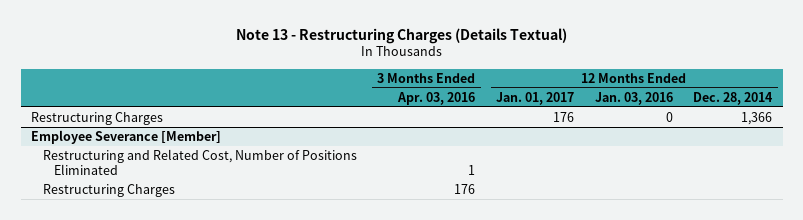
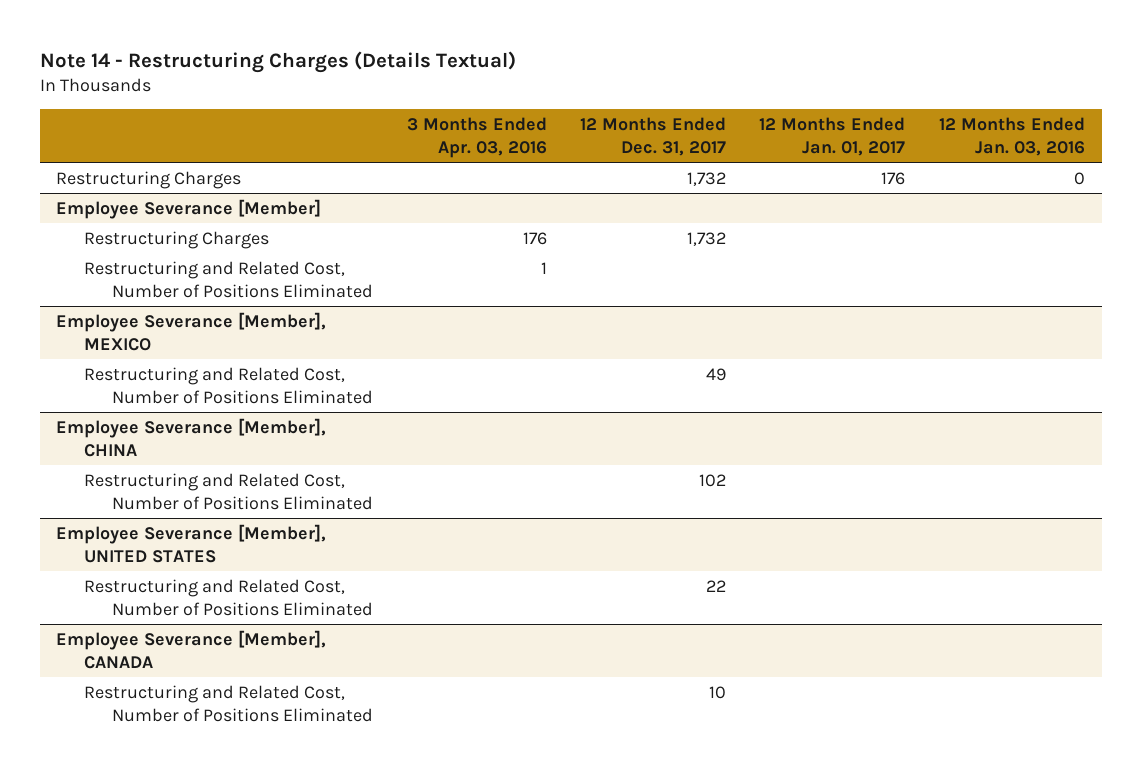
[235,27,567,44] Note 13 - Restructuring Charges (Details Textual) -> [39,51,516,74] Note 14 - Restructuring Charges (Details Textual)
[693,91,774,105] Dec. 28, 2014 -> none
none -> [579,116,726,156] 12 Months Ended Dec. 31, 2017
[42,148,357,175] Restructuring and Related Cost, Number of Positions Eliminated -> [84,260,374,298] Restructuring and Related Cost, Number of Positions Eliminated
none -> [56,311,327,351] Employee Severance [Member], MEXICO
none -> [84,366,374,404] Restructuring and Related Cost, Number of Positions Eliminated
none -> [56,417,327,457] Employee Severance [Member], CHINA
none -> [84,472,374,510] Restructuring and Related Cost, Number of Positions Eliminated
none -> [56,523,327,563] Employee Severance [Member], UNITED STATES
none -> [84,578,374,616] Restructuring and Related Cost, Number of Positions Eliminated
none -> [56,629,327,669] Employee Severance [Member], CANADA
none -> [84,684,374,722] Restructuring and Related Cost, Number of Positions Eliminated

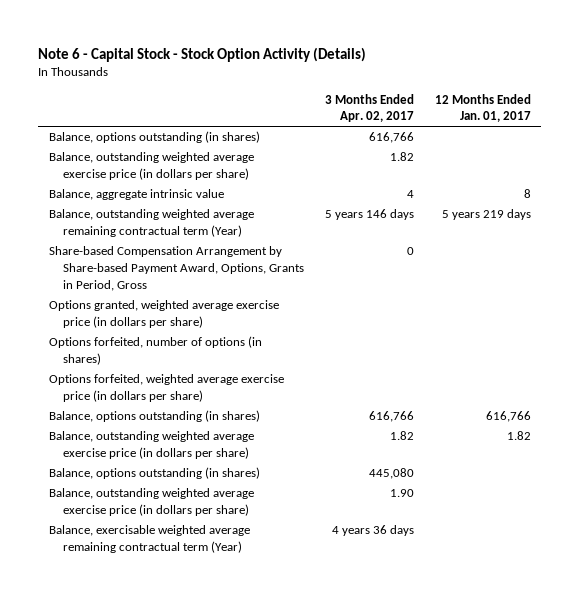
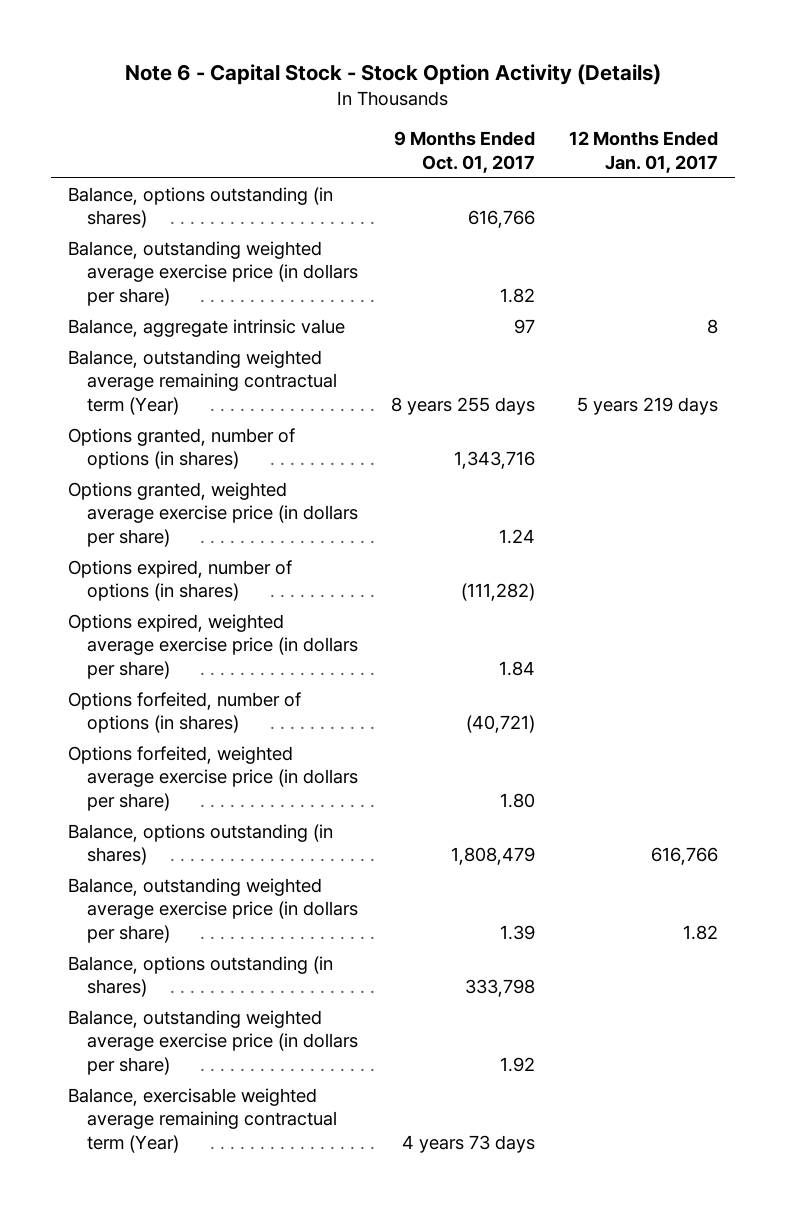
[324,93,414,123] 3 Months Ended Apr. 02, 2017 -> none
none -> [394,131,536,173] 9 Months Ended Oct. 01, 2017
[48,246,305,291] Share-based Compensation Arrangement by Share-based Payment Award, Options, Grants in Period, Gross -> [68,428,296,470] Options granted, number of options (in shares)
none -> [68,560,293,602] Options expired, number of options (in shares)
none -> [68,614,358,679] Options expired, weighted average exercise price (in dollars per share)

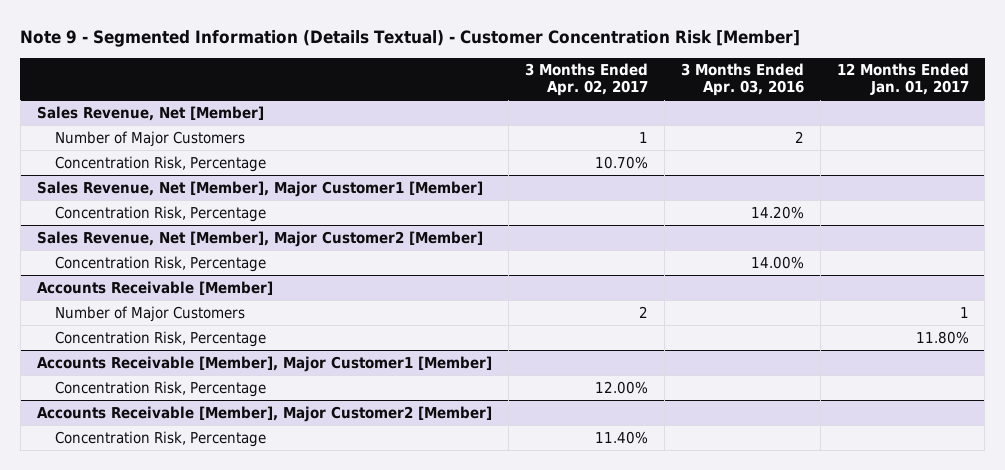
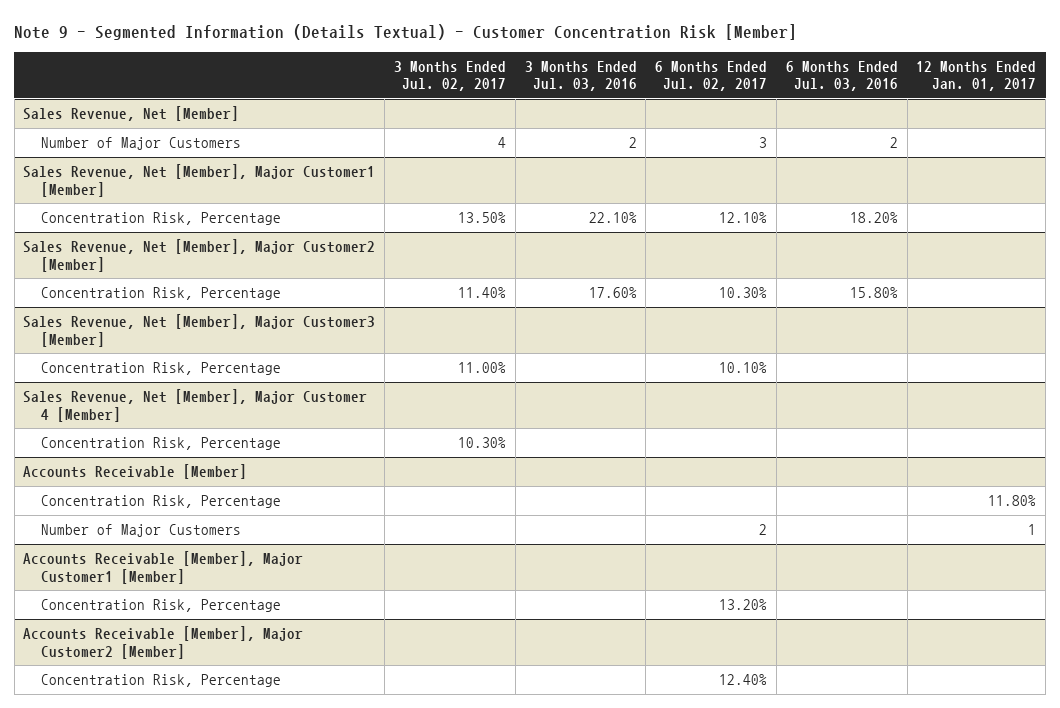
[524,63,648,97] 3 Months Ended Apr. 02, 2017 -> none
[680,63,804,97] 3 Months Ended Apr. 03, 2016 -> none
none -> [393,60,506,92] 3 Months Ended Jul. 02, 2017
none -> [524,60,637,92] 3 Months Ended Jul. 03, 2016
none -> [655,60,768,92] 6 Months Ended Jul. 02, 2017
none -> [785,60,898,92] 6 Months Ended Jul. 03, 2016
[54,155,266,172] Concentration Risk, Percentage -> none
none -> [23,314,376,347] Sales Revenue, Net [Member], Major Customer3 [Member]
none -> [41,362,282,376] Concentration Risk, Percentage
none -> [23,389,368,422] Sales Revenue, Net [Member], Major Customer 4 [Member]
none -> [41,437,282,451] Concentration Risk, Percentage
[54,305,245,322] Number of Major Customers -> [41,524,242,538] Number of Major Customers

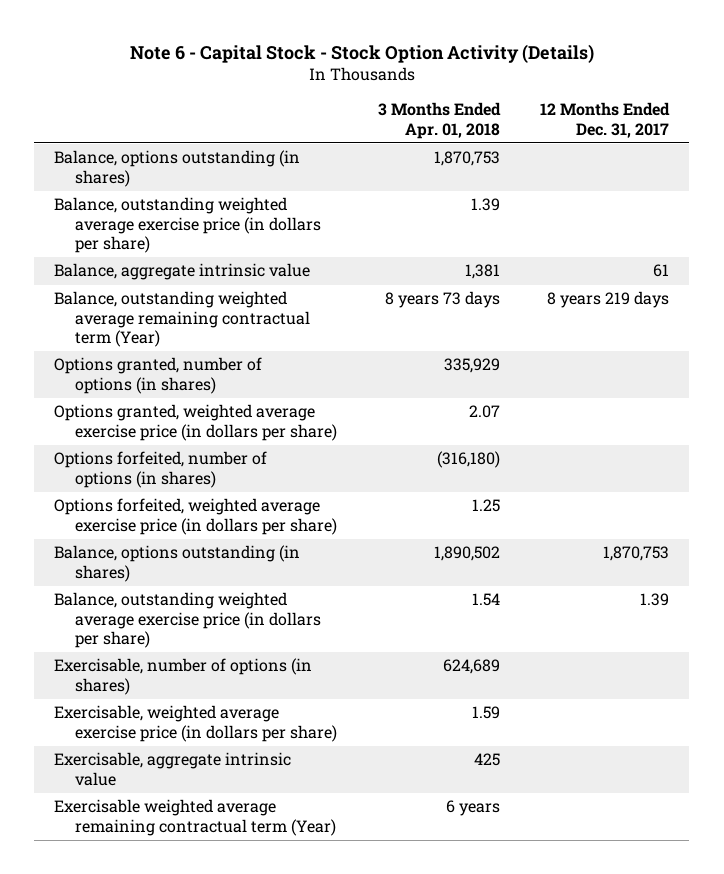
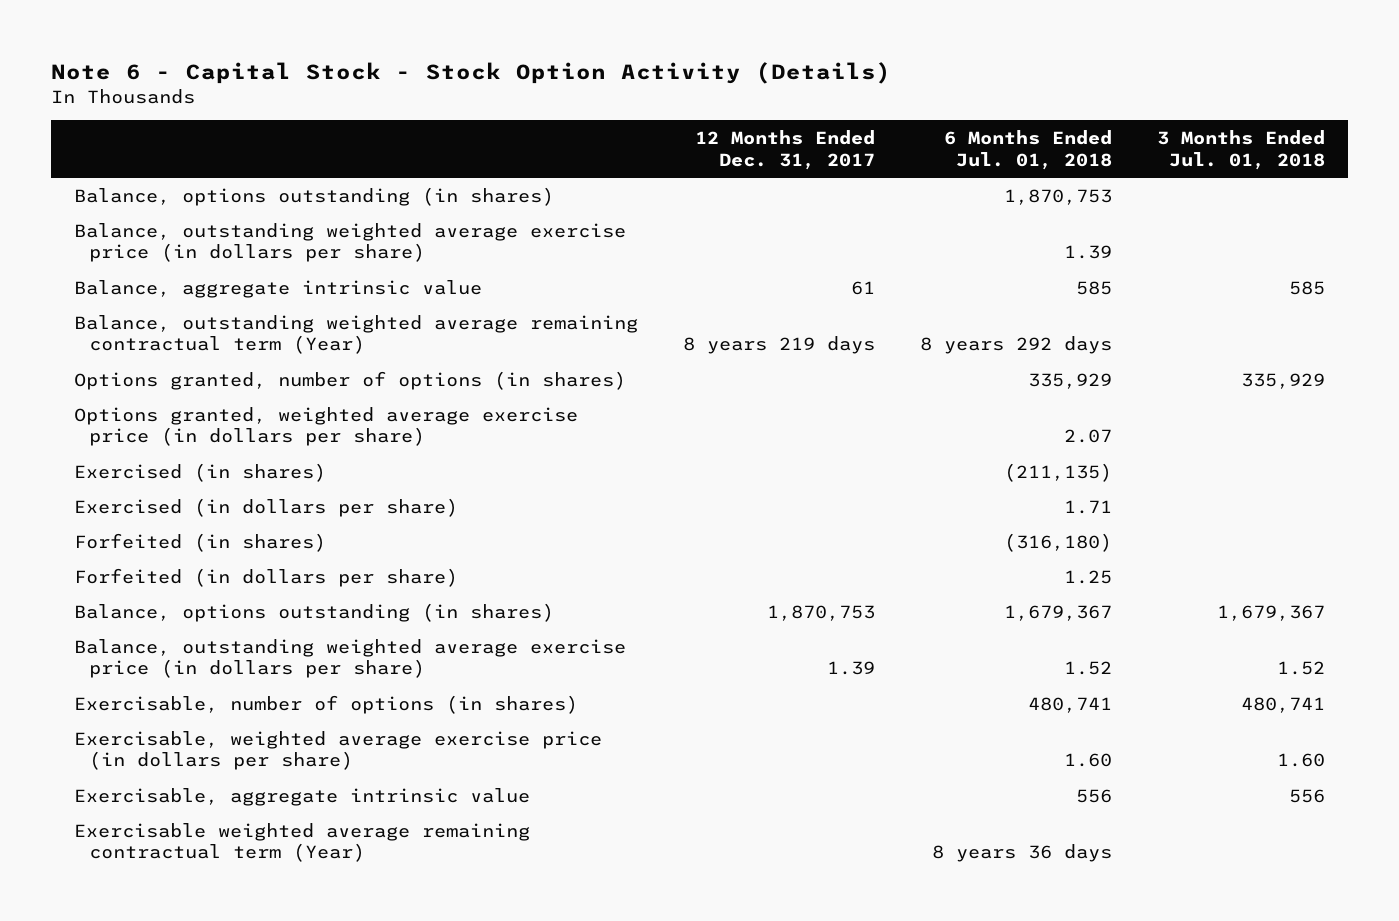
[377,102,501,139] 3 Months Ended Apr. 01, 2018 -> none
none -> [944,130,1113,170] 6 Months Ended Jul. 01, 2018
none -> [1157,130,1326,170] 3 Months Ended Jul. 01, 2018
none -> [73,462,326,482] Exercised (in shares)
none -> [73,497,458,517] Exercised (in dollars per share)
[54,451,268,488] Options forfeited, number of options (in shares) -> [73,532,326,552] Forfeited (in shares)
[54,498,338,535] Options forfeited, weighted average exercise price (in dollars per share) -> [73,567,458,587] Forfeited (in dollars per share)

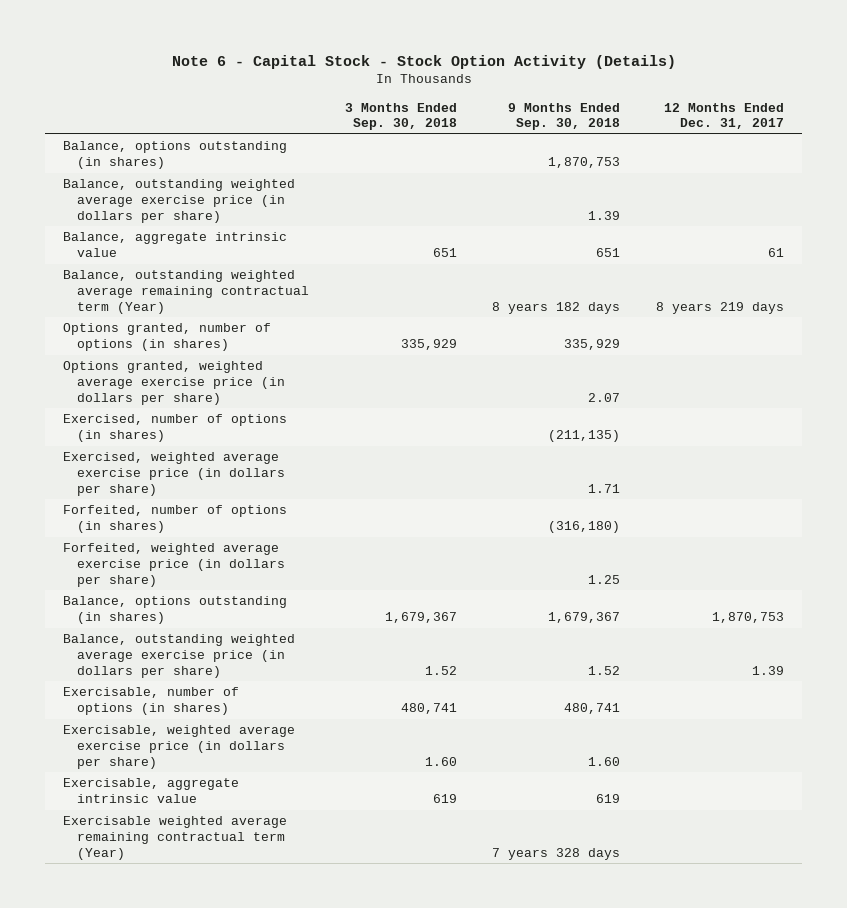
[944,130,1113,170] 6 Months Ended Jul. 01, 2018 -> none
[1157,130,1326,170] 3 Months Ended Jul. 01, 2018 -> none
none -> [344,102,457,131] 3 Months Ended Sep. 30, 2018
none -> [508,102,621,131] 9 Months Ended Sep. 30, 2018
[73,462,326,482] Exercised (in shares) -> [63,414,288,442] Exercised, number of options (in shares)
[73,497,458,517] Exercised (in dollars per share) -> [63,452,286,496] Exercised, weighted average exercise price (in dollars per share)
[73,532,326,552] Forfeited (in shares) -> [63,505,288,533] Forfeited, number of options (in shares)
[73,567,458,587] Forfeited (in dollars per share) -> [63,543,286,587] Forfeited, weighted average exercise price (in dollars per share)

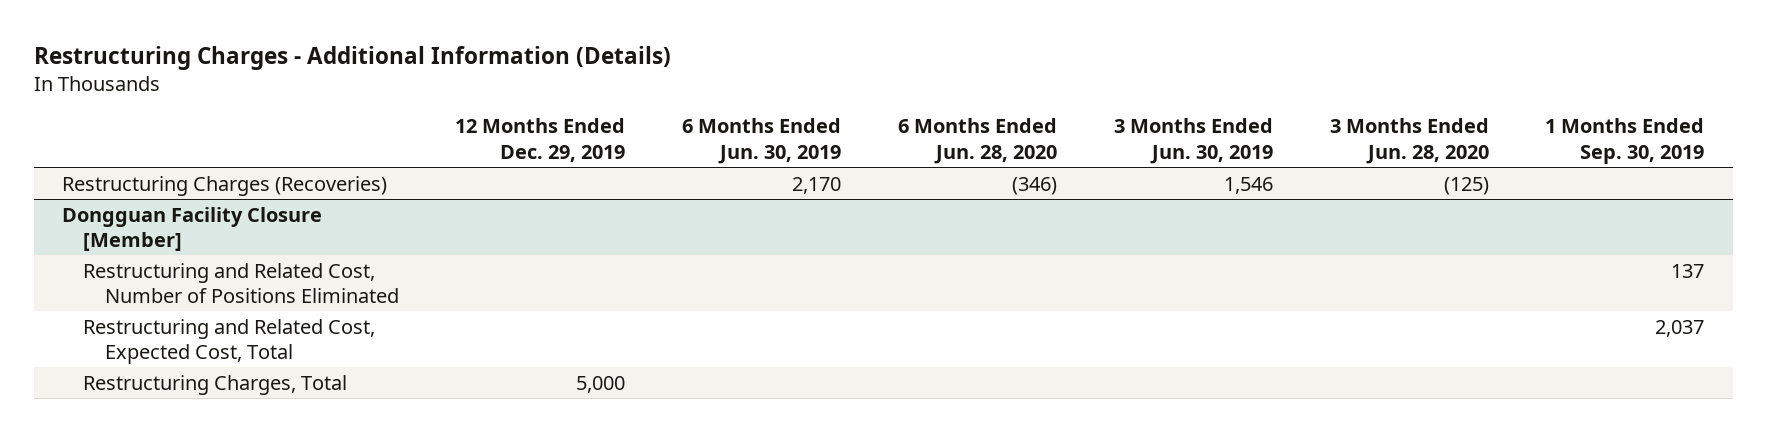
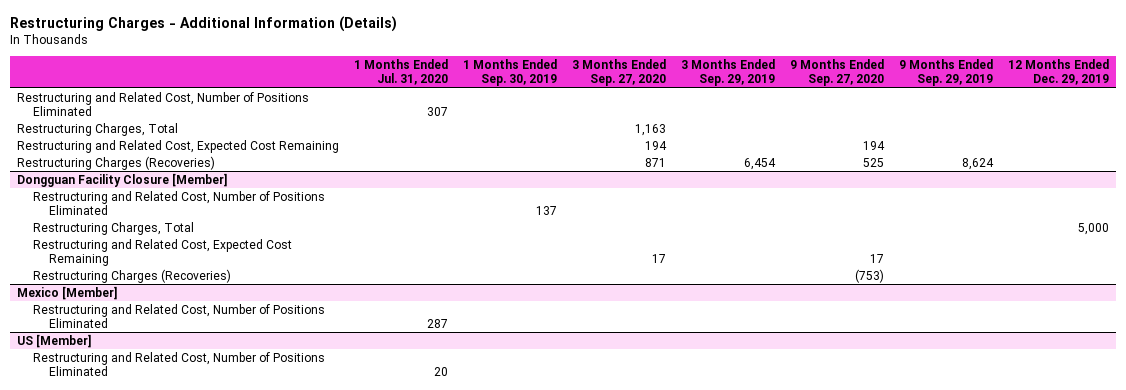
[682,118,842,164] 6 Months Ended Jun. 30, 2019 -> none
[898,118,1058,164] 6 Months Ended Jun. 28, 2020 -> none
[1113,118,1273,164] 3 Months Ended Jun. 30, 2019 -> none
[1329,118,1489,164] 3 Months Ended Jun. 28, 2020 -> none
none -> [354,59,449,86] 1 Months Ended Jul. 31, 2020
none -> [572,59,667,87] 3 Months Ended Sep. 27, 2020
none -> [681,59,776,87] 3 Months Ended Sep. 29, 2019
none -> [789,59,884,87] 9 Months Ended Sep. 27, 2020
none -> [898,59,993,87] 9 Months Ended Sep. 29, 2019
none -> [17,91,310,117] Restructuring and Related Cost, Number of Positions Eliminated
none -> [17,122,179,136] Restructuring Charges, Total
none -> [17,139,340,153] Restructuring and Related Cost, Expected Cost Remaining
[83,318,376,364] Restructuring and Related Cost, Expected Cost, Total -> none
none -> [33,238,293,267] Restructuring and Related Cost, Expected Cost Remaining
none -> [33,268,232,283] Restructuring Charges (Recoveries)
none -> [17,285,119,300] Mexico [Member]
none -> [33,303,326,329] Restructuring and Related Cost, Number of Positions Eliminated
none -> [17,333,93,348] US [Member]
none -> [33,351,326,377] Restructuring and Related Cost, Number of Positions Eliminated

